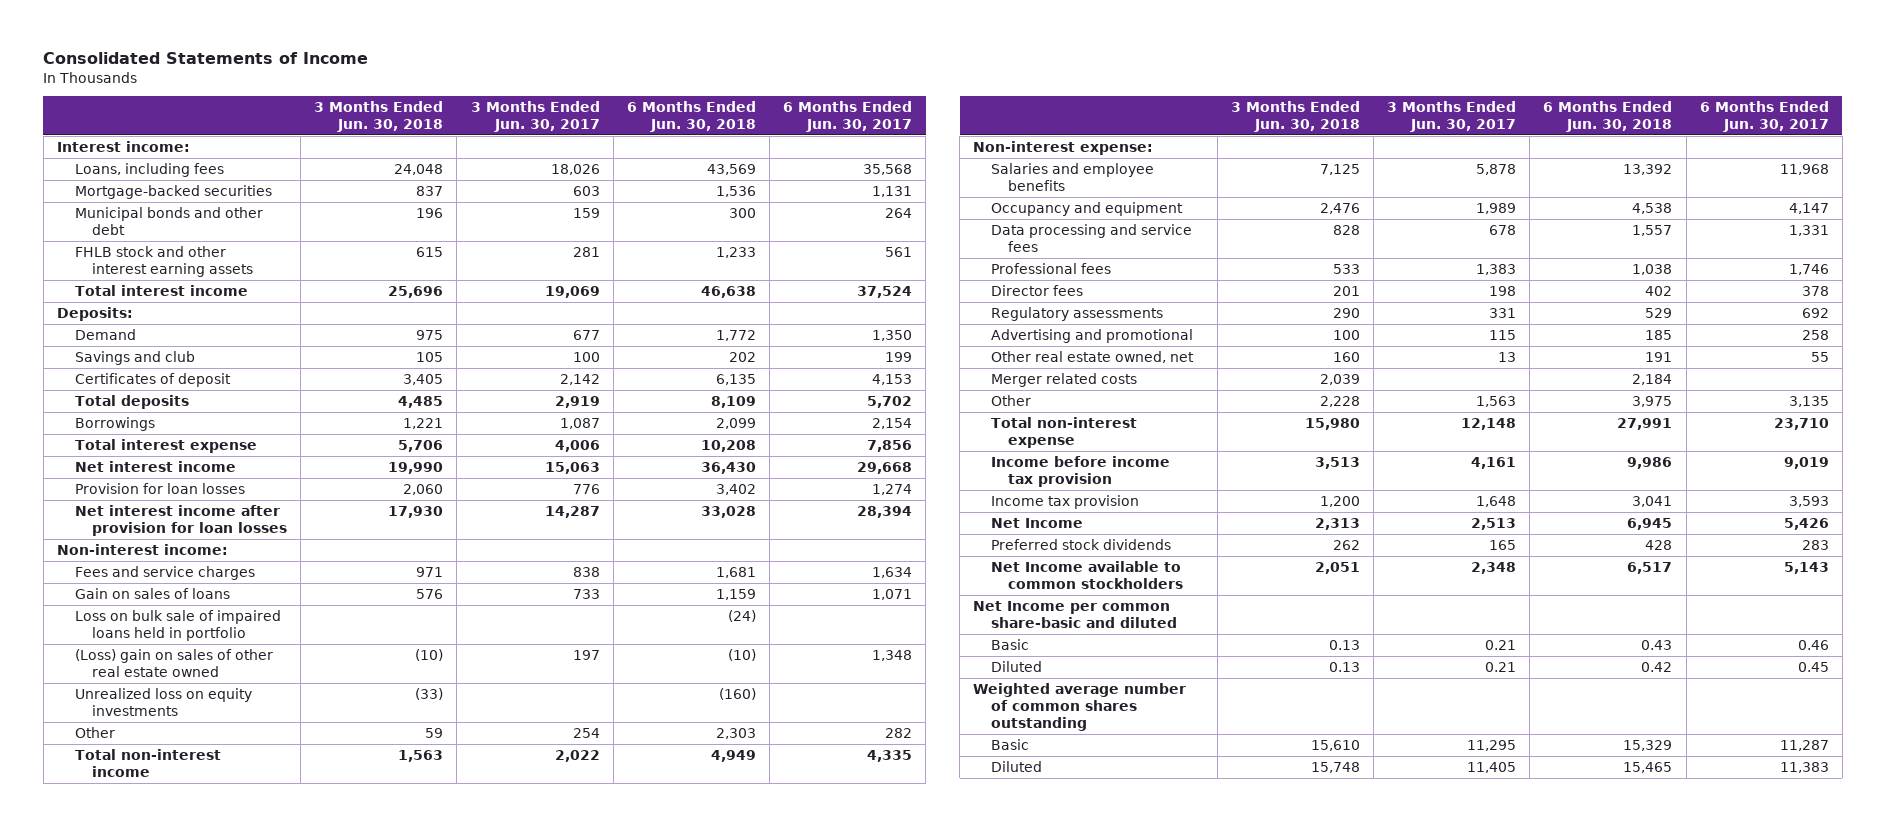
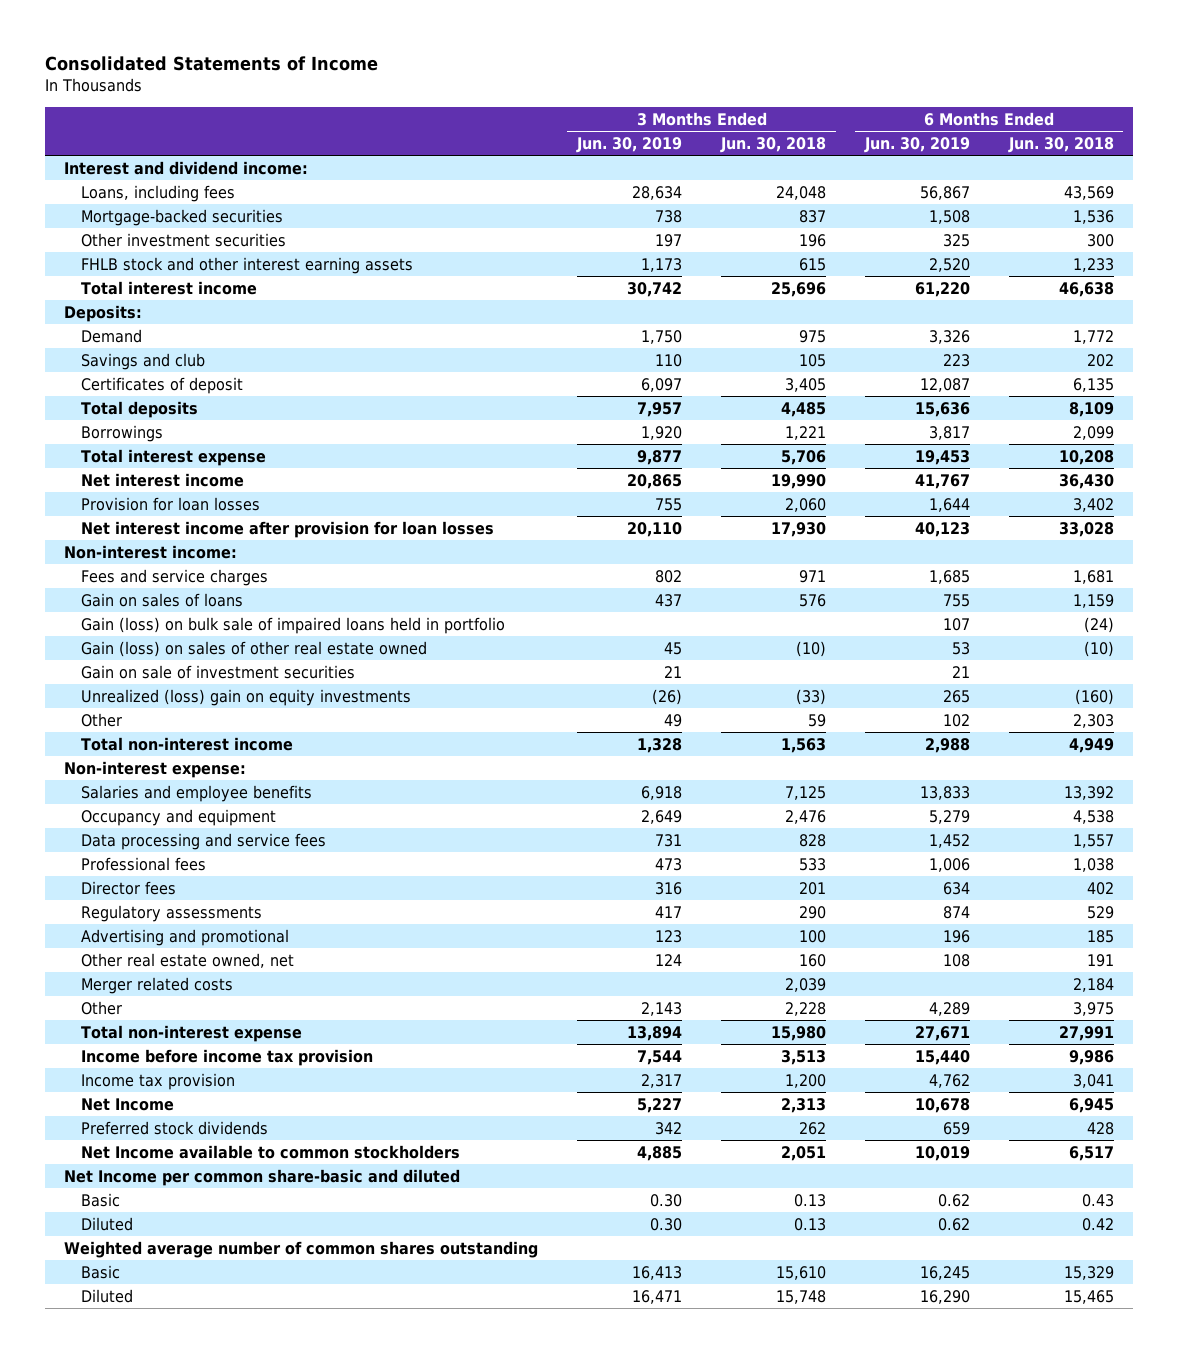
[470,101,600,132] 3 Months Ended Jun. 30, 2017 -> none
[783,101,913,132] 6 Months Ended Jun. 30, 2017 -> none
none -> [576,136,683,153] Jun. 30, 2019
none -> [863,136,970,153] Jun. 30, 2019
[57,140,191,152] Interest income: -> [64,160,309,175] Interest and dividend income:
[74,206,263,235] Municipal bonds and other debt -> [80,232,286,247] Other investment securities
[74,609,281,641] Loss on bulk sale of impaired loans held in portfolio -> [80,616,505,634] Gain (loss) on bulk sale of impaired loans held in portfolio
[74,648,273,677] (Loss) gain on sales of other real estate owned -> [80,640,427,657] Gain (loss) on sales of other real estate owned
none -> [80,664,355,679] Gain on sale of investment securities
[74,687,252,716] Unrealized loss on equity investments -> [80,688,411,706] Unrealized (loss) gain on equity investments

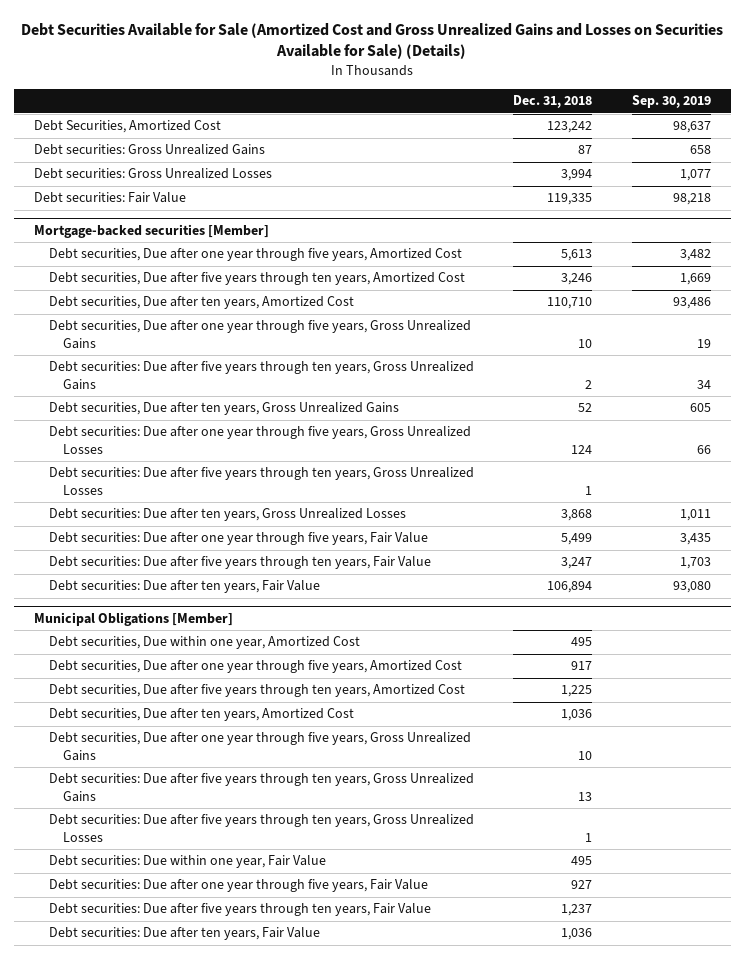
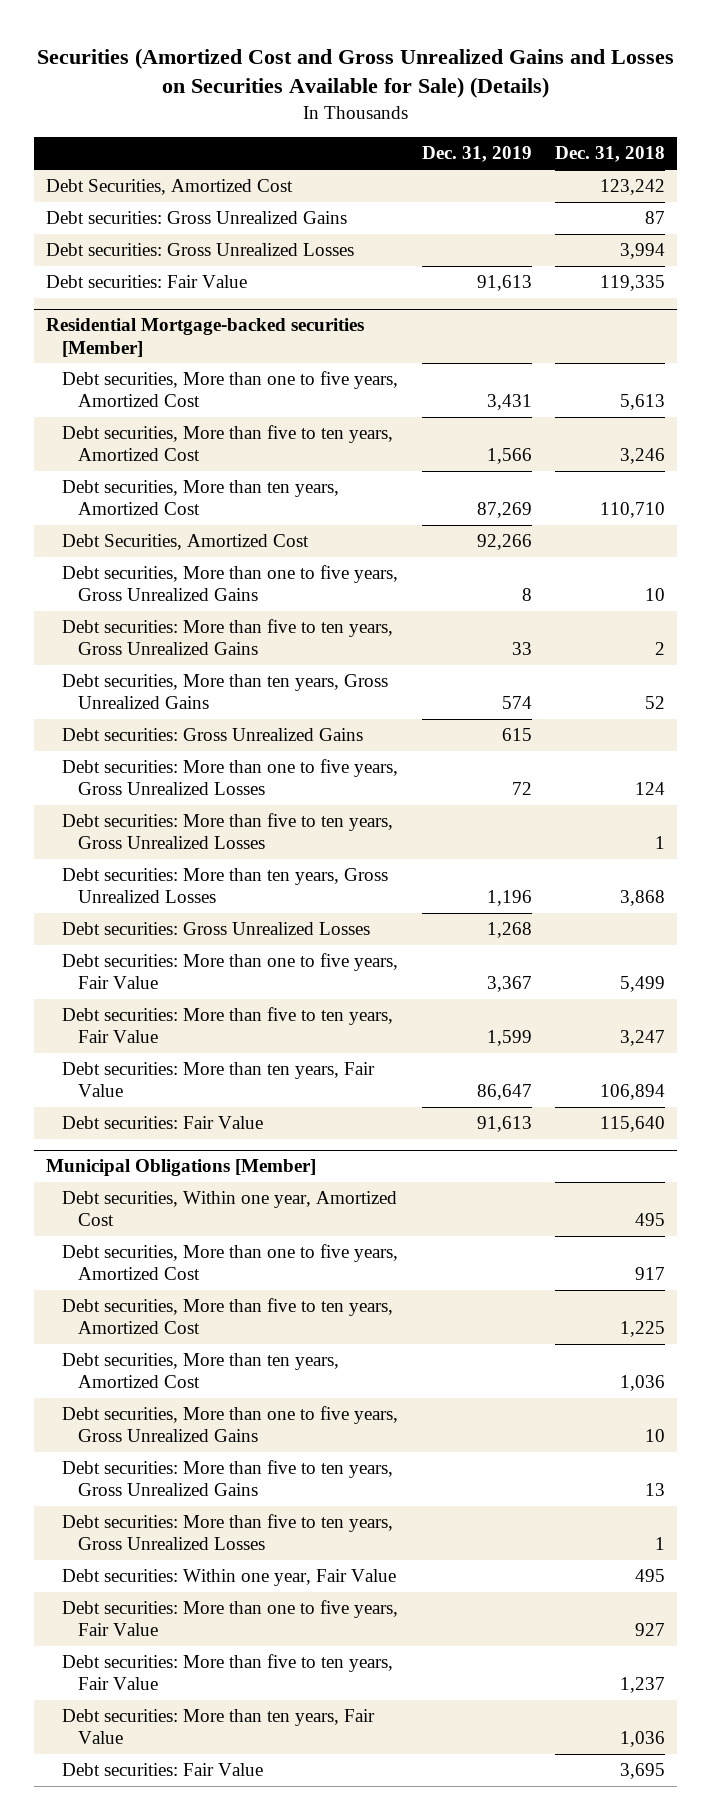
[21,23,724,60] Debt Securities Available for Sale (Amortized Cost and Gross Unrealized Gains and Losses on Securities Available for Sale) (Details) -> [36,47,674,98] Securities (Amortized Cost and Gross Unrealized Gains and Losses on Securities Available for Sale) (Details)
[632,95,712,109] Sep. 30, 2019 -> none
none -> [421,146,532,163] Dec. 31, 2019
[33,223,269,238] Mortgage-backed securities [Member] -> [46,318,365,357] Residential Mortgage-backed securities [Member]
[48,248,462,262] Debt securities, Due after one year through five years, Amortized Cost -> [62,371,399,408] Debt securities, More than one to five years, Amortized Cost
[48,272,465,286] Debt securities, Due after five years through ten years, Amortized Cost -> [62,425,394,462] Debt securities, More than five to ten years, Amortized Cost
[48,296,354,310] Debt securities, Due after ten years, Amortized Cost -> [62,480,340,516] Debt securities, More than ten years, Amortized Cost
none -> [62,534,310,551] Debt Securities, Amortized Cost
[48,320,471,349] Debt securities, Due after one year through five years, Gross Unrealized Gains -> [62,565,399,602] Debt securities, More than one to five years, Gross Unrealized Gains
[48,361,474,390] Debt securities: Due after five years through ten years, Gross Unrealized Gains -> [62,619,394,656] Debt securities: More than five to ten years, Gross Unrealized Gains
[48,402,399,416] Debt securities, Due after ten years, Gross Unrealized Gains -> [62,674,389,710] Debt securities, More than ten years, Gross Unrealized Gains
none -> [62,728,364,742] Debt securities: Gross Unrealized Gains
[48,426,471,454] Debt securities: Due after one year through five years, Gross Unrealized Losses -> [62,759,399,796] Debt securities: More than one to five years, Gross Unrealized Losses
[48,467,474,495] Debt securities: Due after five years through ten years, Gross Unrealized Losses -> [62,813,394,850] Debt securities: More than five to ten years, Gross Unrealized Losses
[48,508,406,522] Debt securities: Due after ten years, Gross Unrealized Losses -> [62,868,389,904] Debt securities: More than ten years, Gross Unrealized Losses
none -> [62,922,371,936] Debt securities: Gross Unrealized Losses
[48,532,428,546] Debt securities: Due after one year through five years, Fair Value -> [62,953,399,990] Debt securities: More than one to five years, Fair Value
[48,556,431,570] Debt securities: Due after five years through ten years, Fair Value -> [62,1007,394,1044] Debt securities: More than five to ten years, Fair Value
[48,580,320,594] Debt securities: Due after ten years, Fair Value -> [62,1062,376,1098] Debt securities: More than ten years, Fair Value
none -> [62,1116,264,1130] Debt securities: Fair Value
[48,636,360,650] Debt securities, Due within one year, Amortized Cost -> [62,1191,398,1227] Debt securities, Within one year, Amortized Cost
[48,660,462,674] Debt securities, Due after one year through five years, Amortized Cost -> [62,1244,399,1281] Debt securities, More than one to five years, Amortized Cost
[48,684,465,698] Debt securities, Due after five years through ten years, Amortized Cost -> [62,1298,394,1335] Debt securities, More than five to ten years, Amortized Cost
[48,708,354,722] Debt securities, Due after ten years, Amortized Cost -> [62,1353,340,1389] Debt securities, More than ten years, Amortized Cost
[48,732,471,761] Debt securities, Due after one year through five years, Gross Unrealized Gains -> [62,1406,399,1443] Debt securities, More than one to five years, Gross Unrealized Gains
[48,773,474,802] Debt securities: Due after five years through ten years, Gross Unrealized Gains -> [62,1460,394,1497] Debt securities: More than five to ten years, Gross Unrealized Gains
[48,814,474,842] Debt securities: Due after five years through ten years, Gross Unrealized Losses -> [62,1514,394,1551] Debt securities: More than five to ten years, Gross Unrealized Losses
[48,855,326,869] Debt securities: Due within one year, Fair Value -> [62,1569,397,1587] Debt securities: Within one year, Fair Value
[48,879,428,893] Debt securities: Due after one year through five years, Fair Value -> [62,1600,399,1637] Debt securities: More than one to five years, Fair Value
[48,903,431,917] Debt securities: Due after five years through ten years, Fair Value -> [62,1654,394,1691] Debt securities: More than five to ten years, Fair Value
[48,927,320,941] Debt securities: Due after ten years, Fair Value -> [62,1709,376,1745] Debt securities: More than ten years, Fair Value
none -> [62,1763,264,1777] Debt securities: Fair Value

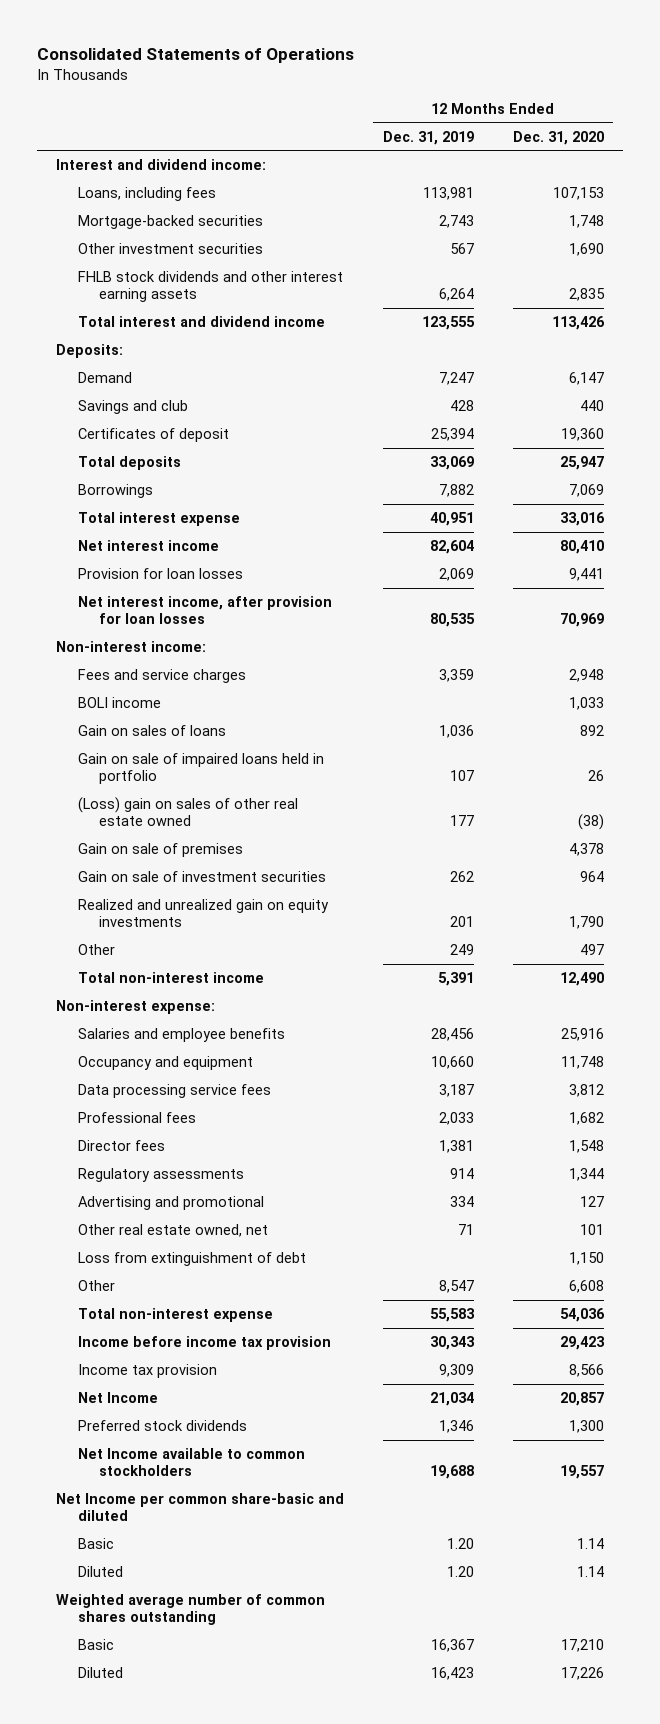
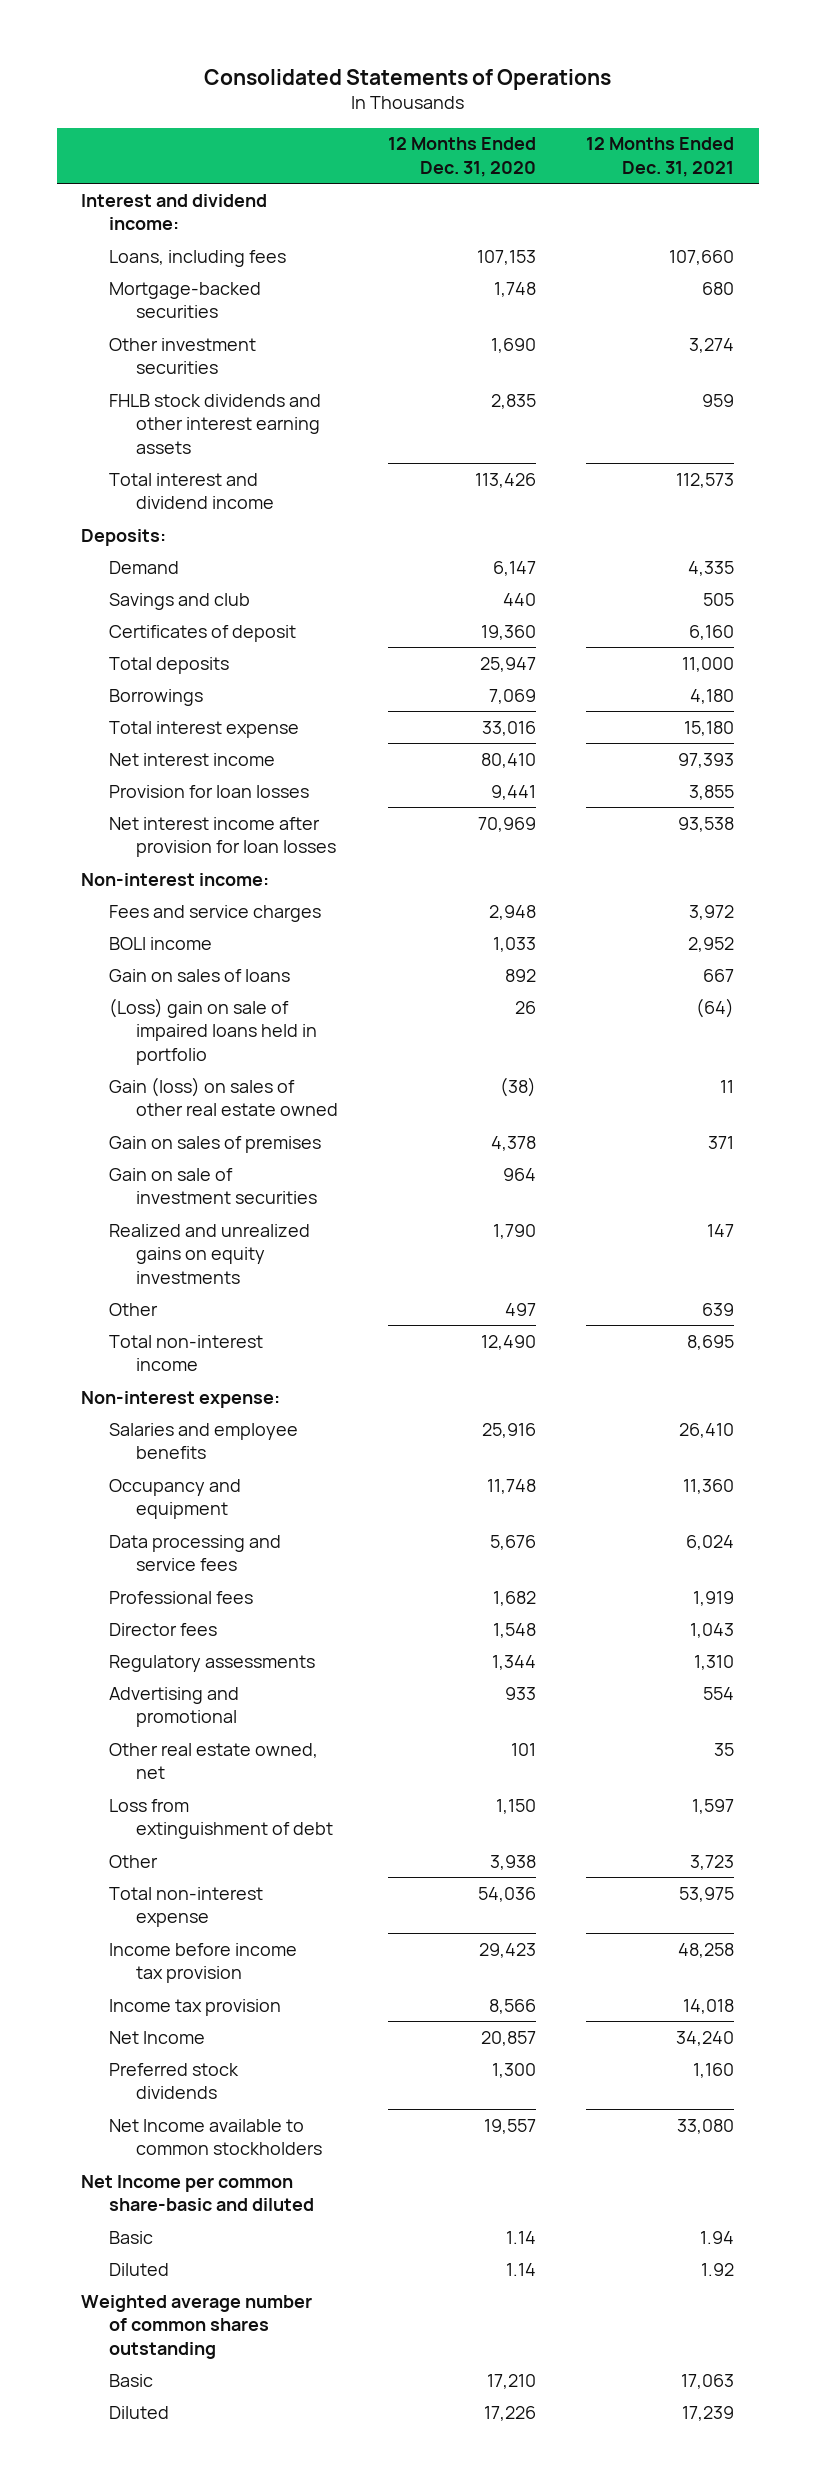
[382,130,474,145] Dec. 31, 2019 -> none
none -> [585,137,734,177] 12 Months Ended Dec. 31, 2021
[77,596,332,625] Net interest income, after provision for loan losses -> [108,816,337,858] Net interest income after provision for loan losses
[77,753,324,785] Gain on sale of impaired loans held in portfolio -> [108,997,318,1065] (Loss) gain on sale of impaired loans held in portfolio
[77,797,298,827] (Loss) gain on sales of other real estate owned -> [108,1076,339,1117] Gain (loss) on sales of other real estate owned
[77,843,243,858] Gain on sale of premises -> [108,1135,321,1153] Gain on sales of premises
[77,899,329,928] Realized and unrealized gain on equity investments -> [108,1223,310,1284] Realized and unrealized gains on equity investments
[77,1084,271,1099] Data processing service fees -> [108,1534,281,1572] Data processing and service fees
[568,1084,604,1098] 3,812 -> [490,1534,537,1550] 5,676
[579,1196,604,1208] 127 -> [505,1686,537,1700] 933
[568,1280,604,1294] 6,608 -> [490,1854,537,1870] 3,938

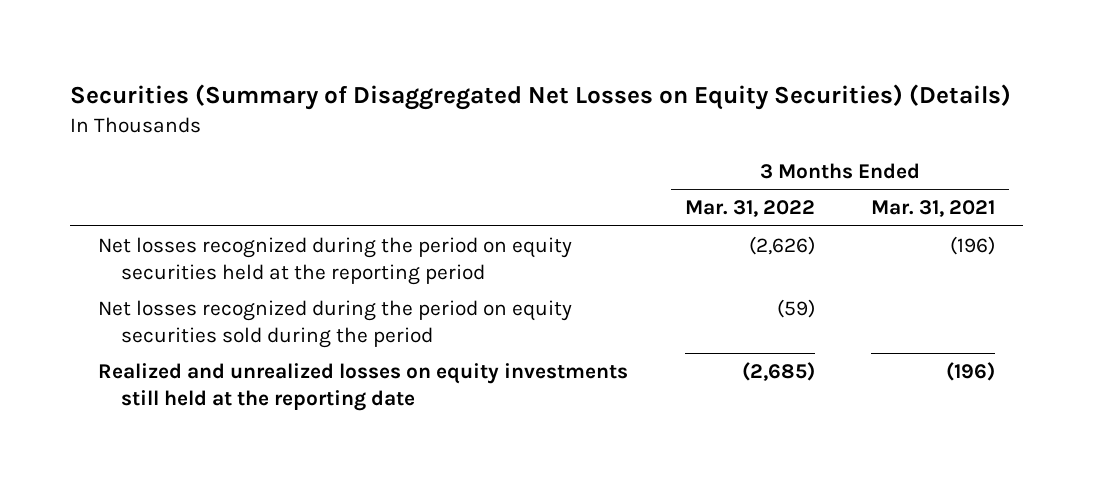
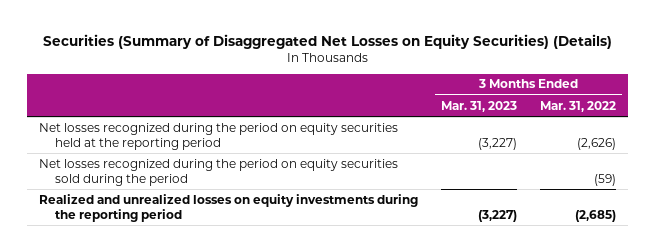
[870,200,995,218] Mar. 31, 2021 -> none
none -> [441,100,518,112] Mar. 31, 2023
[98,362,629,411] Realized and unrealized losses on equity investments still held at the reporting date -> [39,193,419,222] Realized and unrealized losses on equity investments during the reporting period

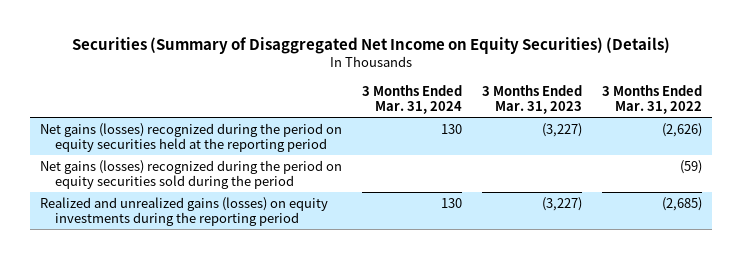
[42,33,612,49] Securities (Summary of Disaggregated Net Losses on Equity Securities) (Details) -> [72,36,671,54] Securities (Summary of Disaggregated Net Income on Equity Securities) (Details)
none -> [362,84,463,114] 3 Months Ended Mar. 31, 2024
[39,122,399,150] Net losses recognized during the period on equity securities held at the reporting period -> [40,122,343,152] Net gains (losses) recognized during the period on equity securities held at the reporting period
[39,158,399,186] Net losses recognized during the period on equity securities sold during the period -> [40,159,343,189] Net gains (losses) recognized during the period on equity securities sold during the period
[39,193,419,222] Realized and unrealized losses on equity investments during the reporting period -> [40,196,329,226] Realized and unrealized gains (losses) on equity investments during the reporting period

